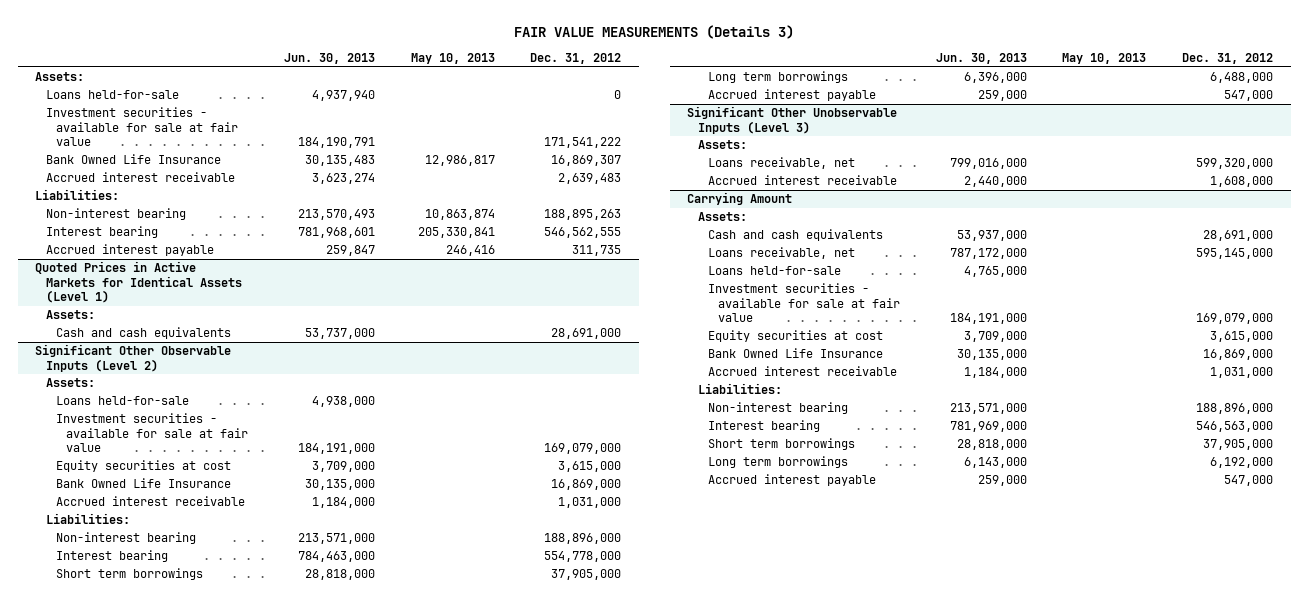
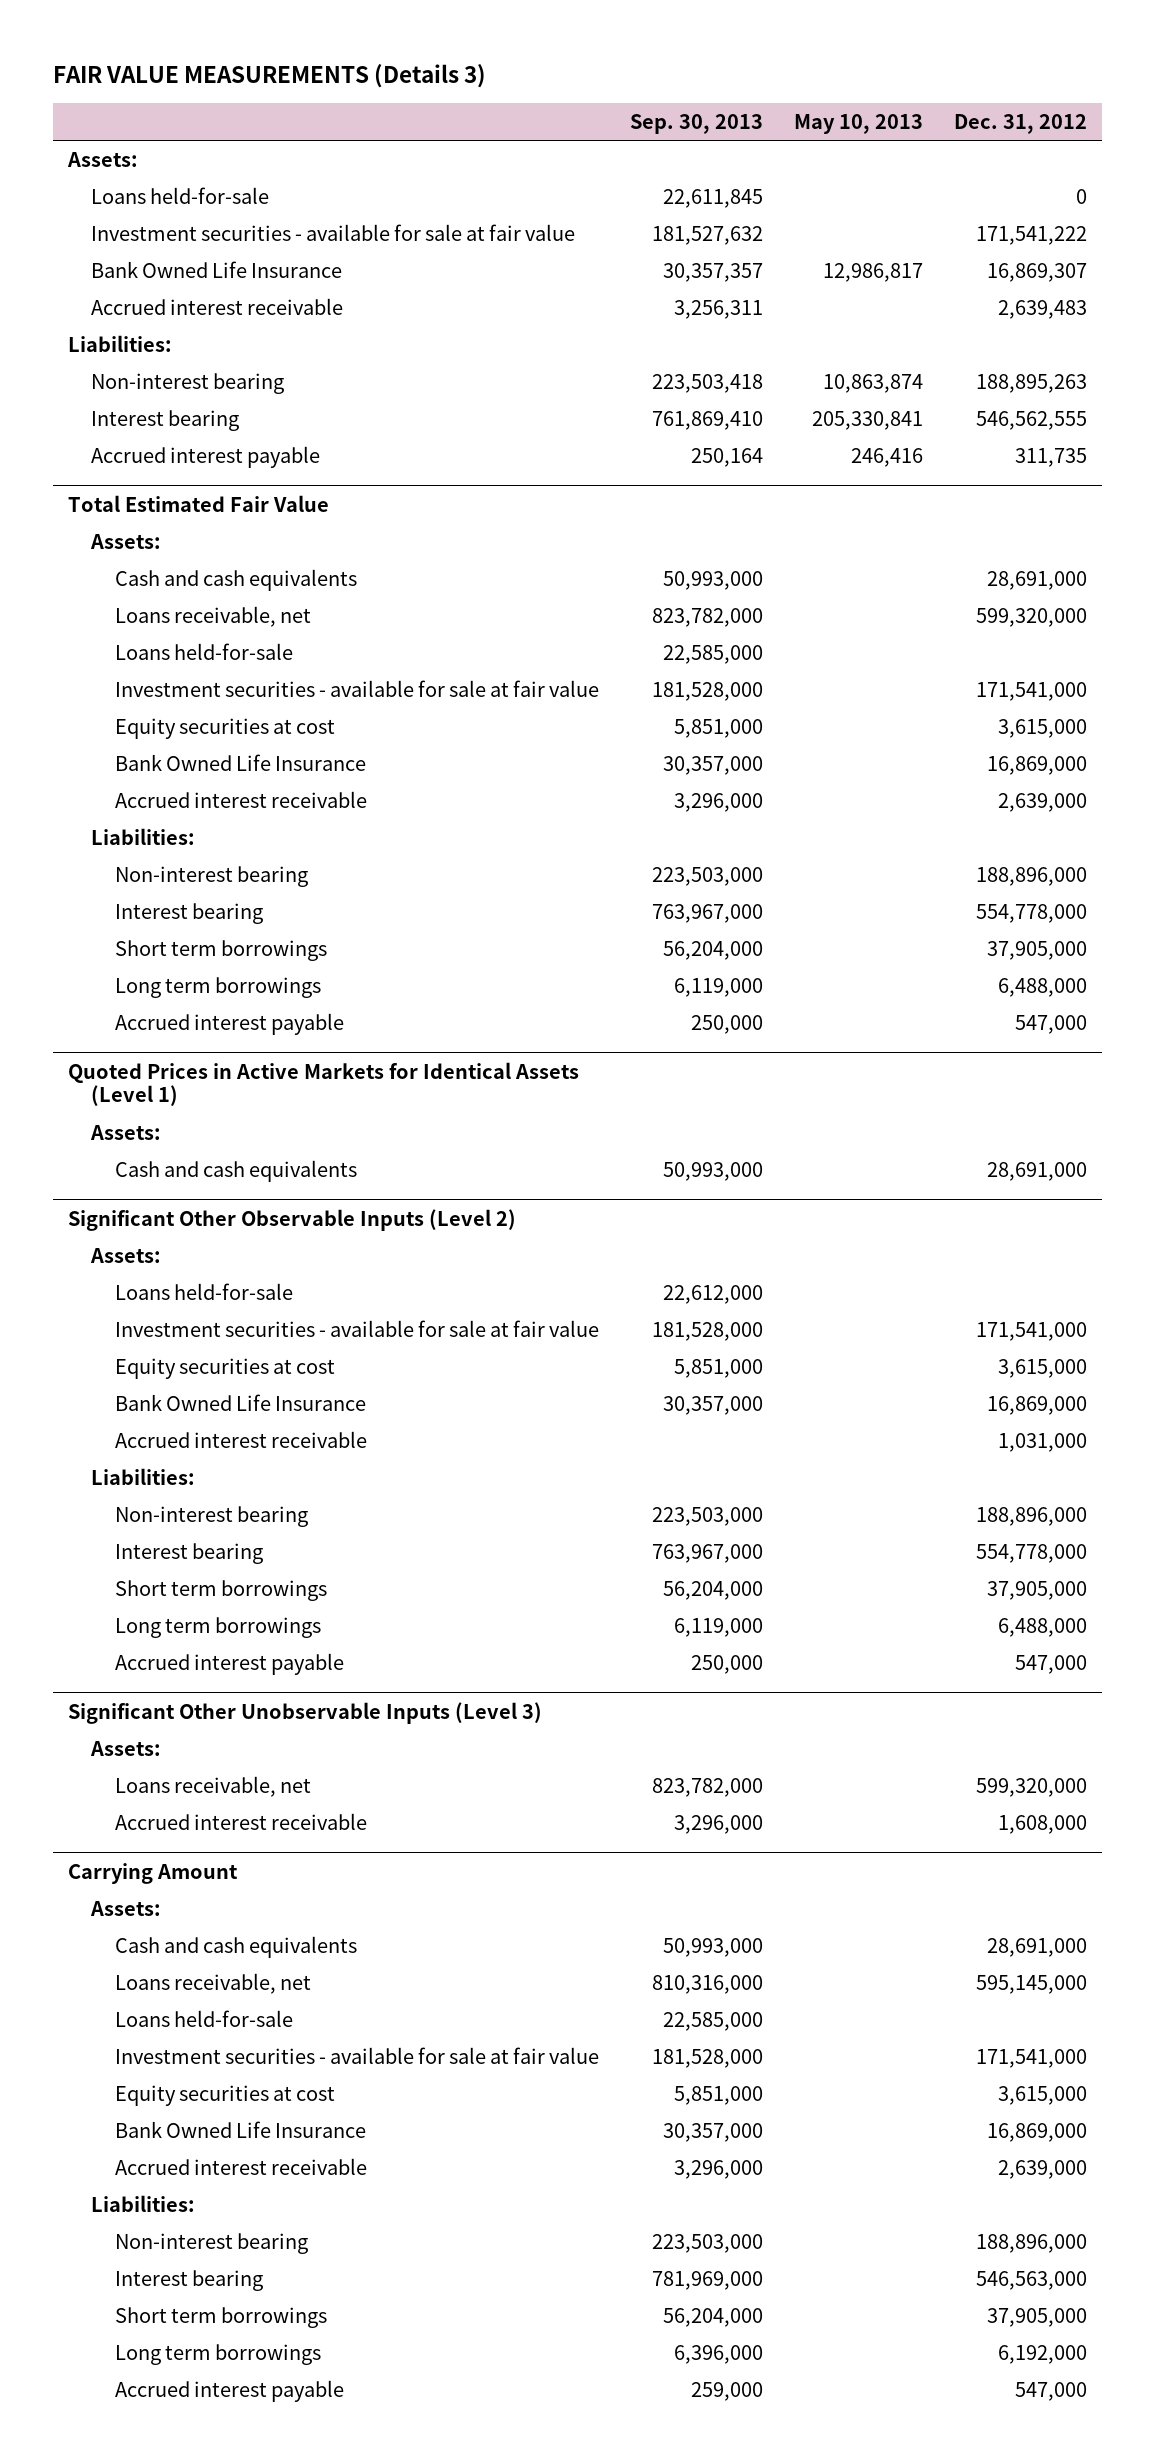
[283,53,375,65] Jun. 30, 2013 -> none
none -> [629,113,763,134] Sep. 30, 2013
none -> [68,494,330,512] Total Estimated Fair Value
none -> [90,533,162,549] Assets:
none -> [114,568,357,591] Cash and cash equivalents
none -> [114,605,311,627] Loans receivable, net
none -> [114,642,293,660] Loans held-for-sale
none -> [114,679,599,697] Investment securities - available for sale at fair value
none -> [114,717,335,739] Equity securities at cost
none -> [114,753,366,771] Bank Owned Life Insurance
none -> [114,790,367,808] Accrued interest receivable
none -> [91,827,196,845] Liabilities:
none -> [114,865,308,887] Non-interest bearing
none -> [114,902,263,924] Interest bearing
none -> [114,939,327,961] Short term borrowings
none -> [114,976,321,998] Long term borrowings
none -> [114,1012,344,1035] Accrued interest payable
[544,443,622,455] 169,079,000 -> [975,1321,1087,1341] 171,541,000
[1196,313,1274,325] 169,079,000 -> [975,2048,1087,2068] 171,541,000
[1210,367,1274,379] 1,031,000 -> [997,2159,1087,2179] 2,639,000

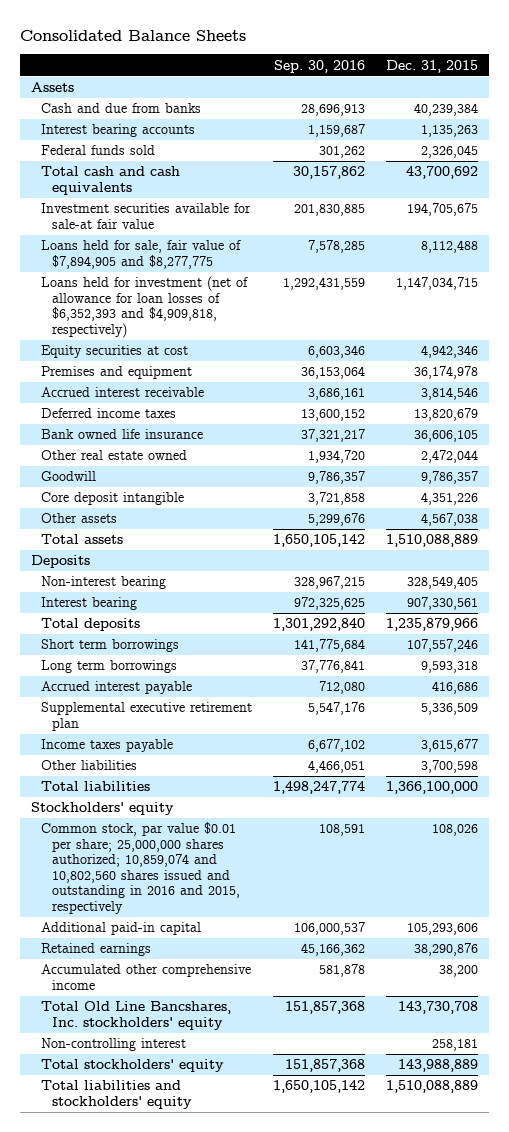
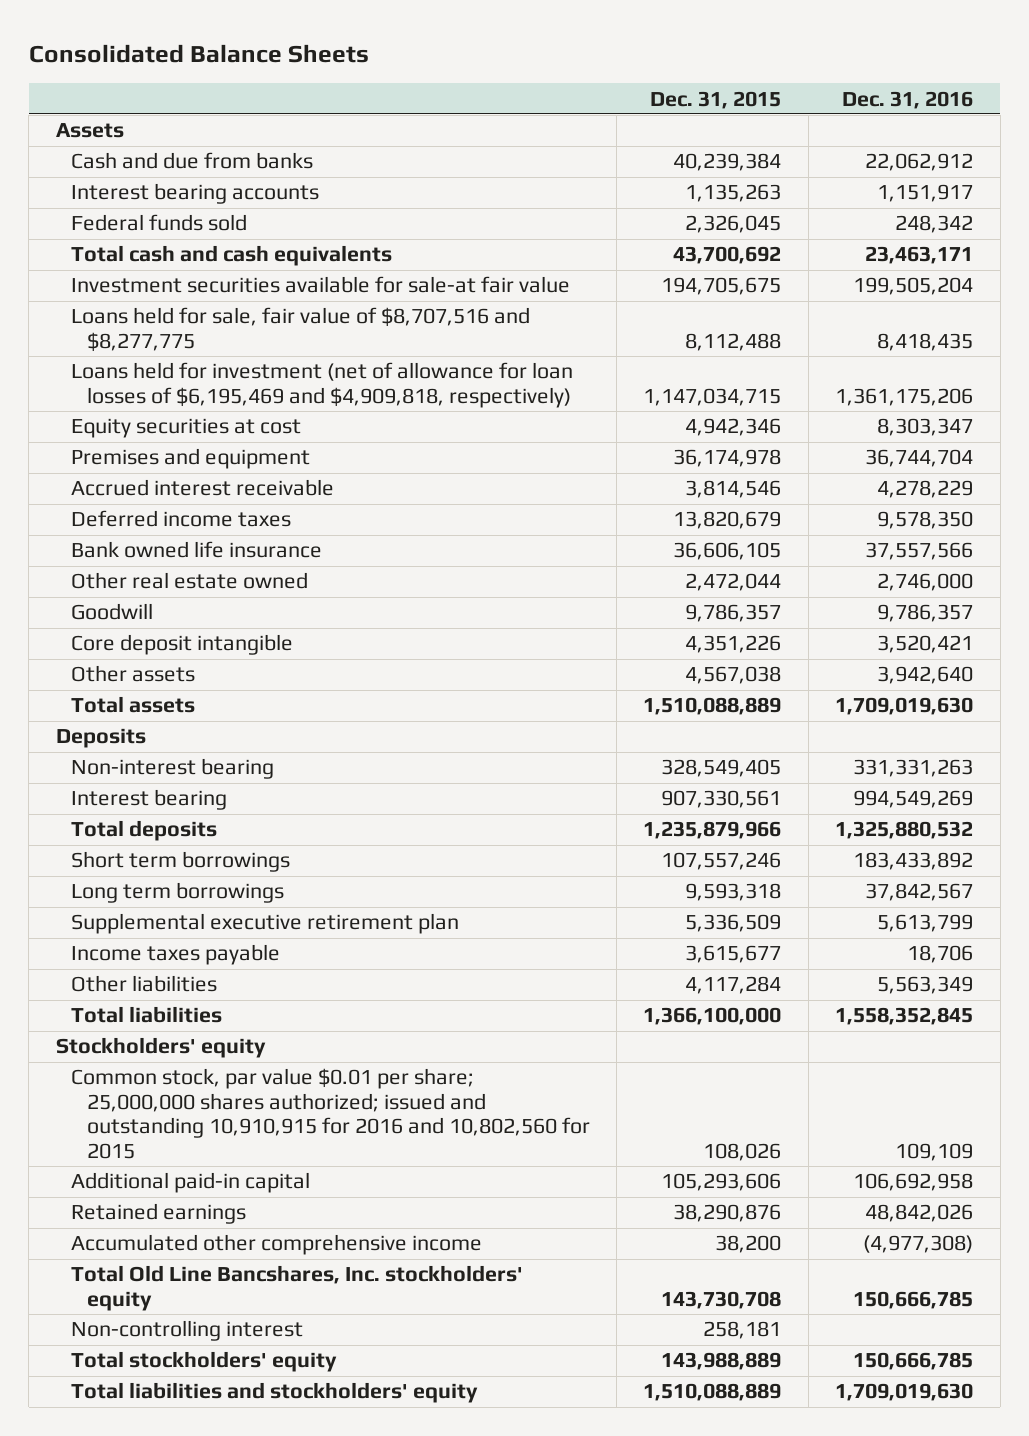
[274,59,366,73] Sep. 30, 2016 -> none
none -> [842,90,974,109] Dec. 31, 2016
[41,240,242,269] Loans held for sale, fair value of $7,894,905 and $8,277,775 -> [71,307,531,352] Loans held for sale, fair value of $8,707,516 and $8,277,775
[41,276,249,338] Loans held for investment (net of allowance for loan losses of $6,352,393 and $4,909,818, respectively) -> [71,362,574,408] Loans held for investment (net of allowance for loan losses of $6,195,469 and $4,909,818, respectively)
[41,681,193,695] Accrued interest payable -> none
[421,760,479,774] 3,700,598 -> [685,976,782,995] 4,117,284
[41,822,240,914] Common stock, par value $0.01 per share; 25,000,000 shares authorized; 10,859,074 and 10,802,560 shares issued and outstanding in 2016 and 2015, respectively -> [71,1068,590,1159] Common stock, par value $0.01 per share; 25,000,000 shares authorized; issued and outstanding 10,910,915 for 2016 and 10,802,560 for 2015

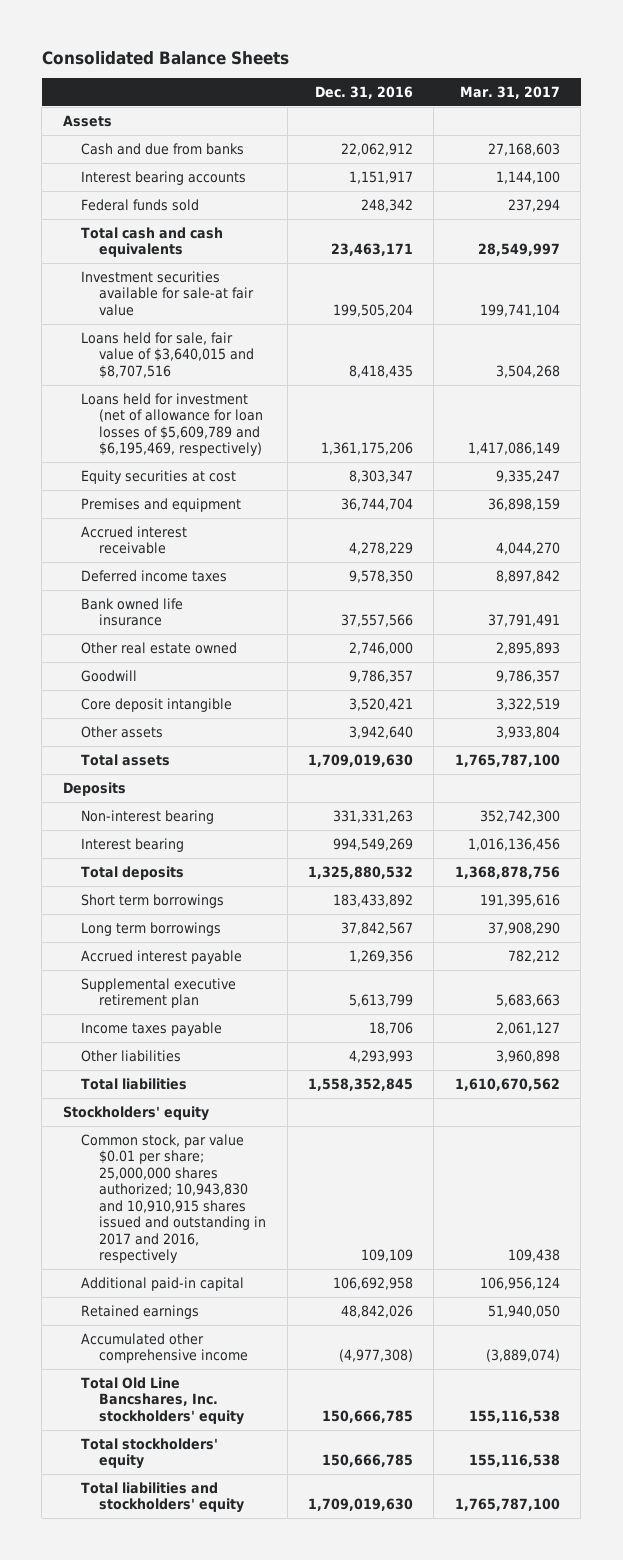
[650,90,782,109] Dec. 31, 2015 -> none
none -> [459,86,560,100] Mar. 31, 2017
[71,307,531,352] Loans held for sale, fair value of $8,707,516 and $8,277,775 -> [81,331,255,379] Loans held for sale, fair value of $3,640,015 and $8,707,516
[71,362,574,408] Loans held for investment (net of allowance for loan losses of $6,195,469 and $4,909,818, respectively) -> [81,392,264,457] Loans held for investment (net of allowance for loan losses of $5,609,789 and $6,195,469, respectively)
none -> [81,949,243,964] Accrued interest payable
[877,976,974,995] 5,563,349 -> [349,1049,414,1063] 4,293,993
[71,1068,590,1159] Common stock, par value $0.01 per share; 25,000,000 shares authorized; issued and outstanding 10,910,915 for 2016 and 10,802,560 for 2015 -> [81,1133,267,1264] Common stock, par value $0.01 per share; 25,000,000 shares authorized; 10,943,830 and 10,910,915 shares issued and outstanding in 2017 and 2016, respectively
[71,1320,304,1342] Non-controlling interest -> none

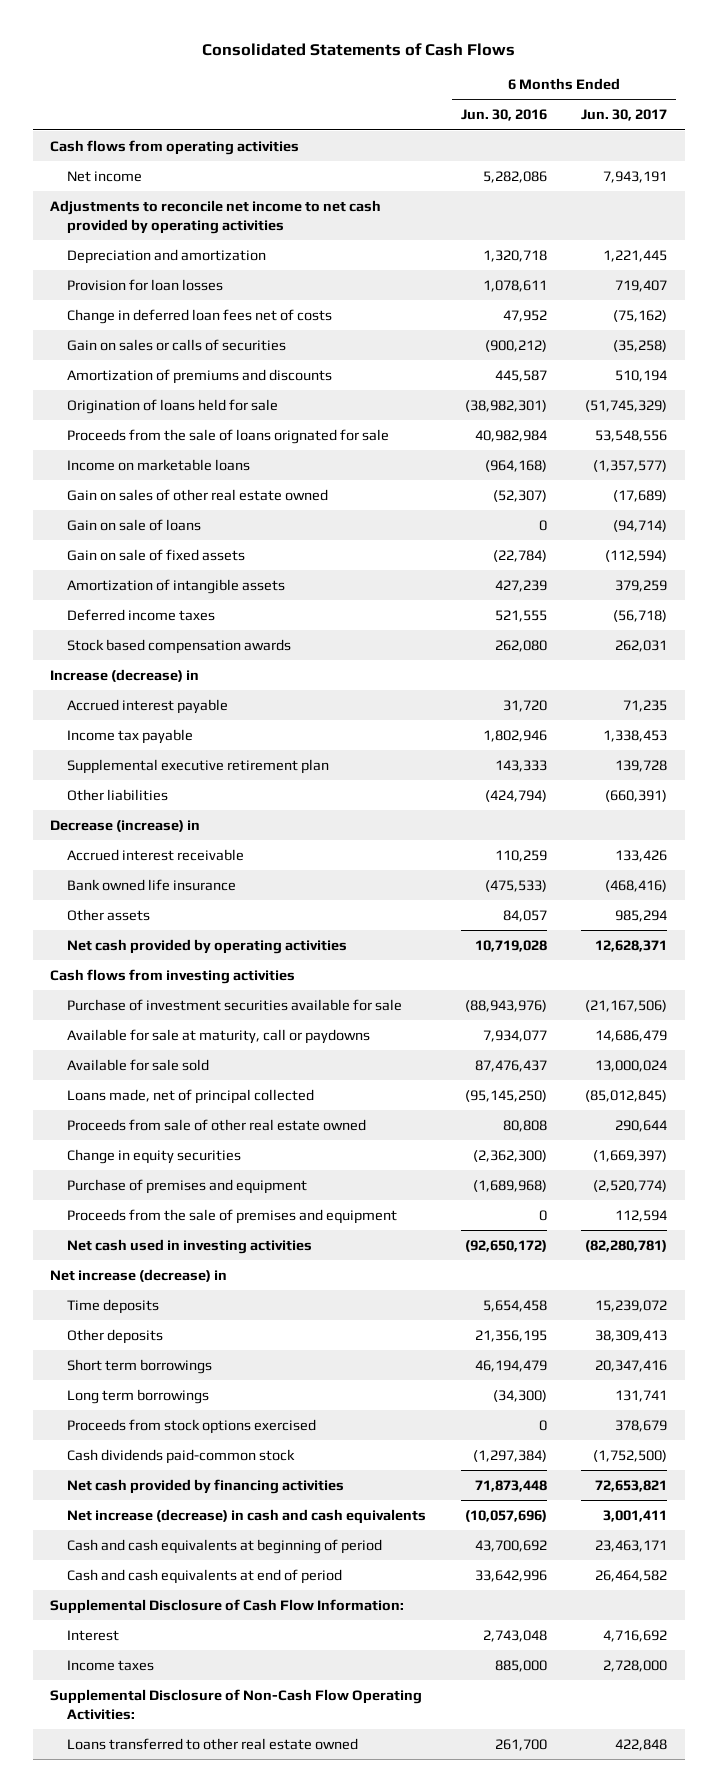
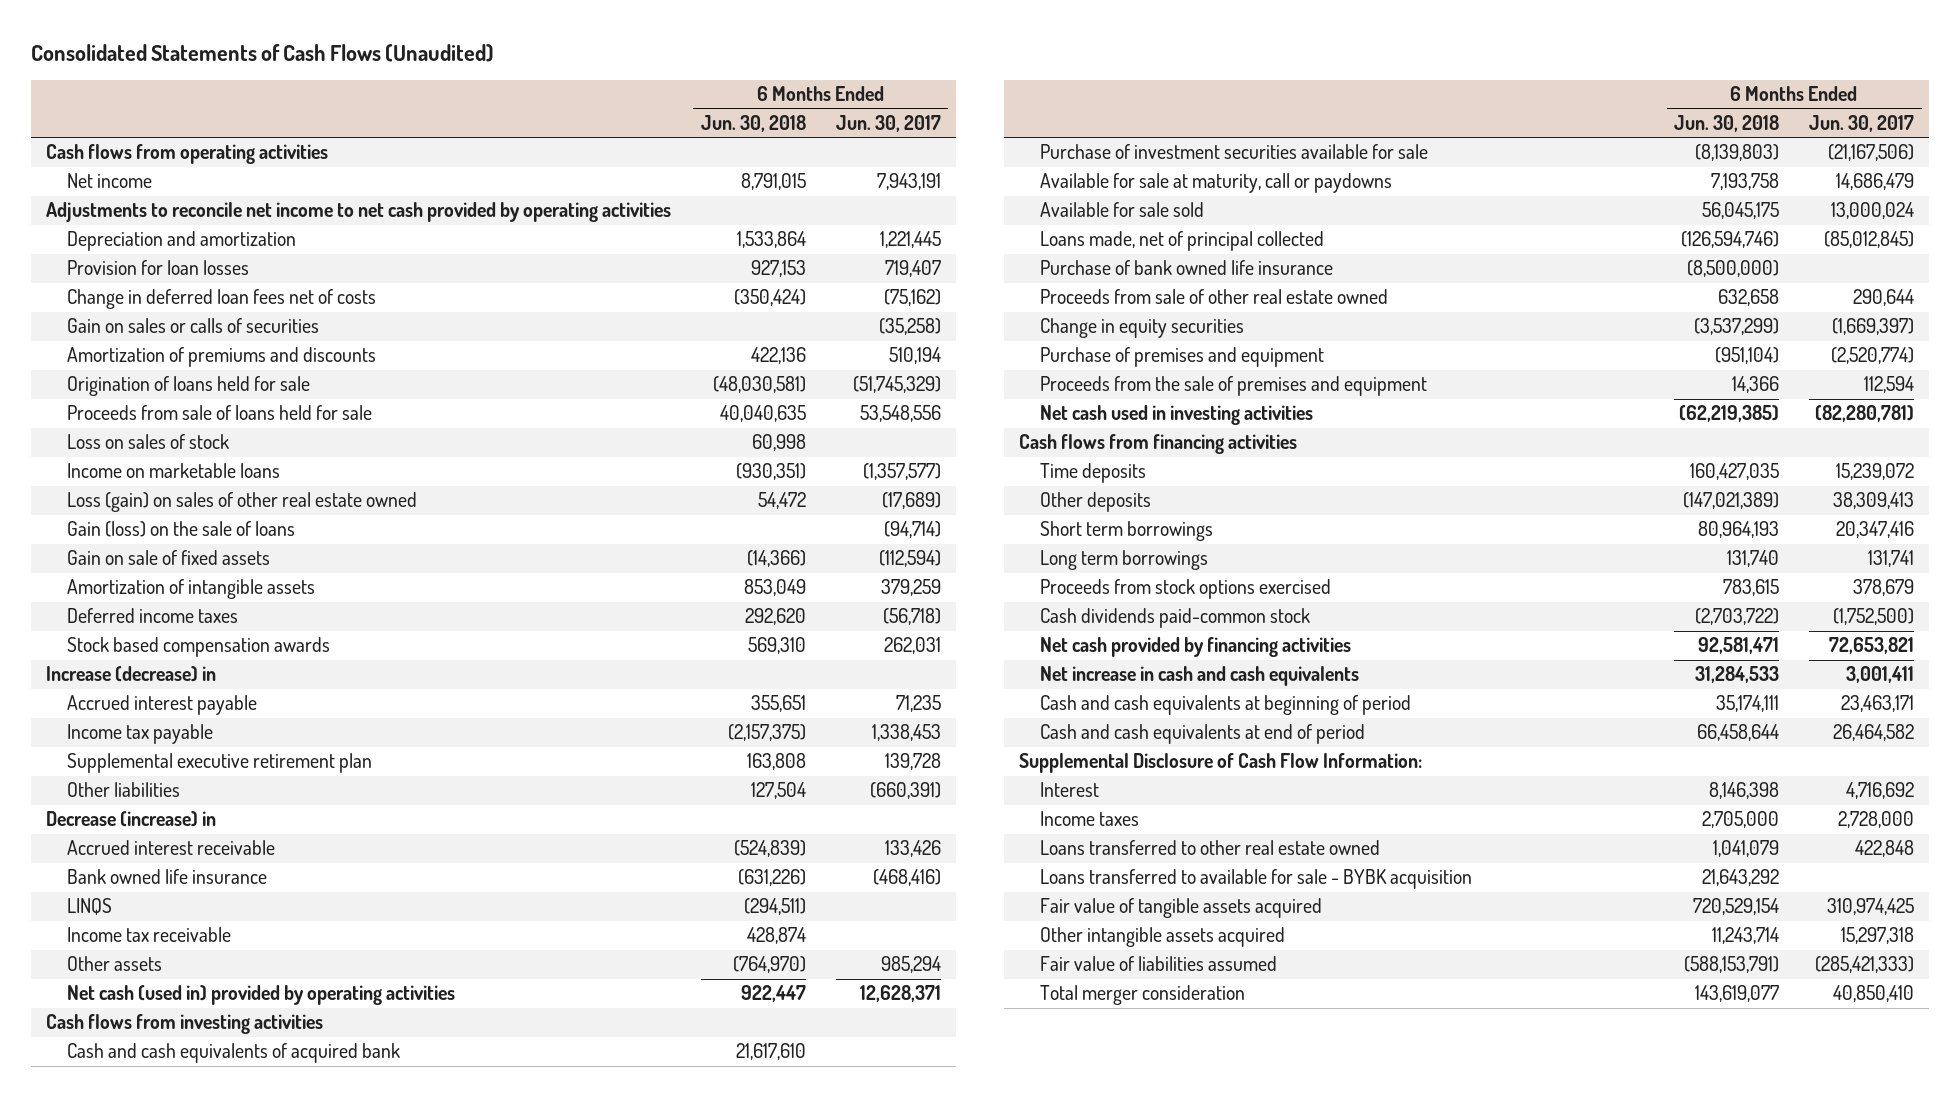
[201,43,515,57] Consolidated Statements of Cash Flows -> [30,43,494,62] Consolidated Statements of Cash Flows (Unaudited)
[460,109,547,122] Jun. 30, 2016 -> none
none -> [700,115,806,133] Jun. 30, 2018
[67,428,390,444] Proceeds from the sale of loans orignated for sale -> [66,405,372,421] Proceeds from sale of loans held for sale
none -> [66,434,229,450] Loss on sales of stock
[67,488,329,501] Gain on sales of other real estate owned -> [66,492,417,513] Loss (gain) on sales of other real estate owned
[67,518,202,531] Gain on sale of loans -> [66,521,295,538] Gain (loss) on the sale of loans
none -> [66,898,112,916] LINQS
none -> [66,927,231,943] Income tax receivable
[67,938,348,954] Net cash provided by operating activities -> [66,985,455,1006] Net cash (used in) provided by operating activities
none -> [66,1043,400,1064] Cash and cash equivalents of acquired bank
none -> [1040,260,1334,276] Purchase of bank owned life insurance
[49,1268,227,1282] Net increase (decrease) in -> none
none -> [1019,434,1298,455] Cash flows from financing activities
[67,1508,427,1524] Net increase (decrease) in cash and cash equivalents -> [1040,666,1360,687] Net increase in cash and cash equivalents
[49,1688,422,1720] Supplemental Disclosure of Non-Cash Flow Operating Activities: -> none
none -> [1040,869,1473,890] Loans transferred to available for sale - BYBK acquisition
none -> [1040,898,1323,919] Fair value of tangible assets acquired
none -> [1040,927,1286,948] Other intangible assets acquired
none -> [1040,956,1278,972] Fair value of liabilities assumed
none -> [1040,985,1246,1006] Total merger consideration

